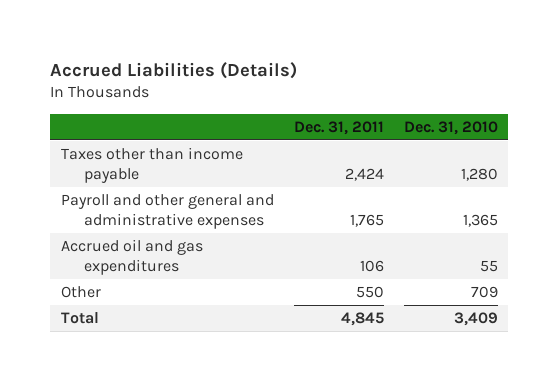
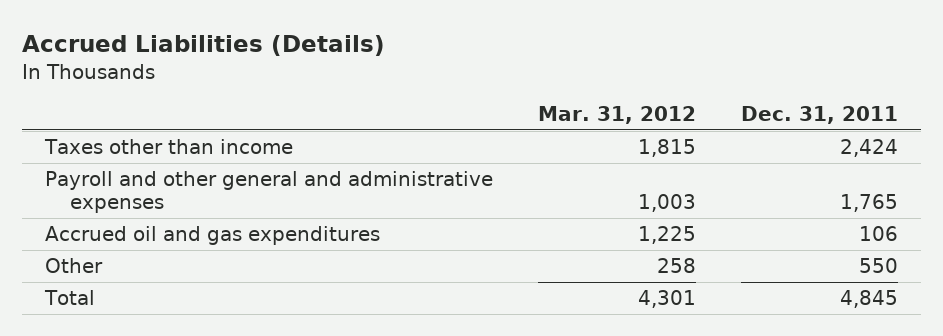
[403,120,498,135] Dec. 31, 2010 -> none
none -> [538,105,697,124] Mar. 31, 2012
[60,147,243,184] Taxes other than income payable -> [43,138,293,154] Taxes other than income

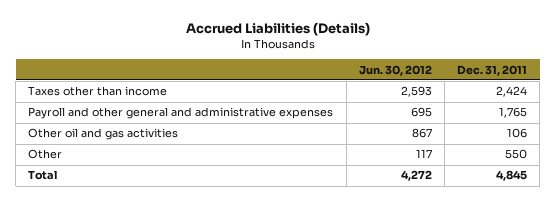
[538,105,697,124] Mar. 31, 2012 -> none
none -> [358,64,432,76] Jun. 30, 2012
[44,225,380,245] Accrued oil and gas expenditures -> [28,128,179,141] Other oil and gas activities

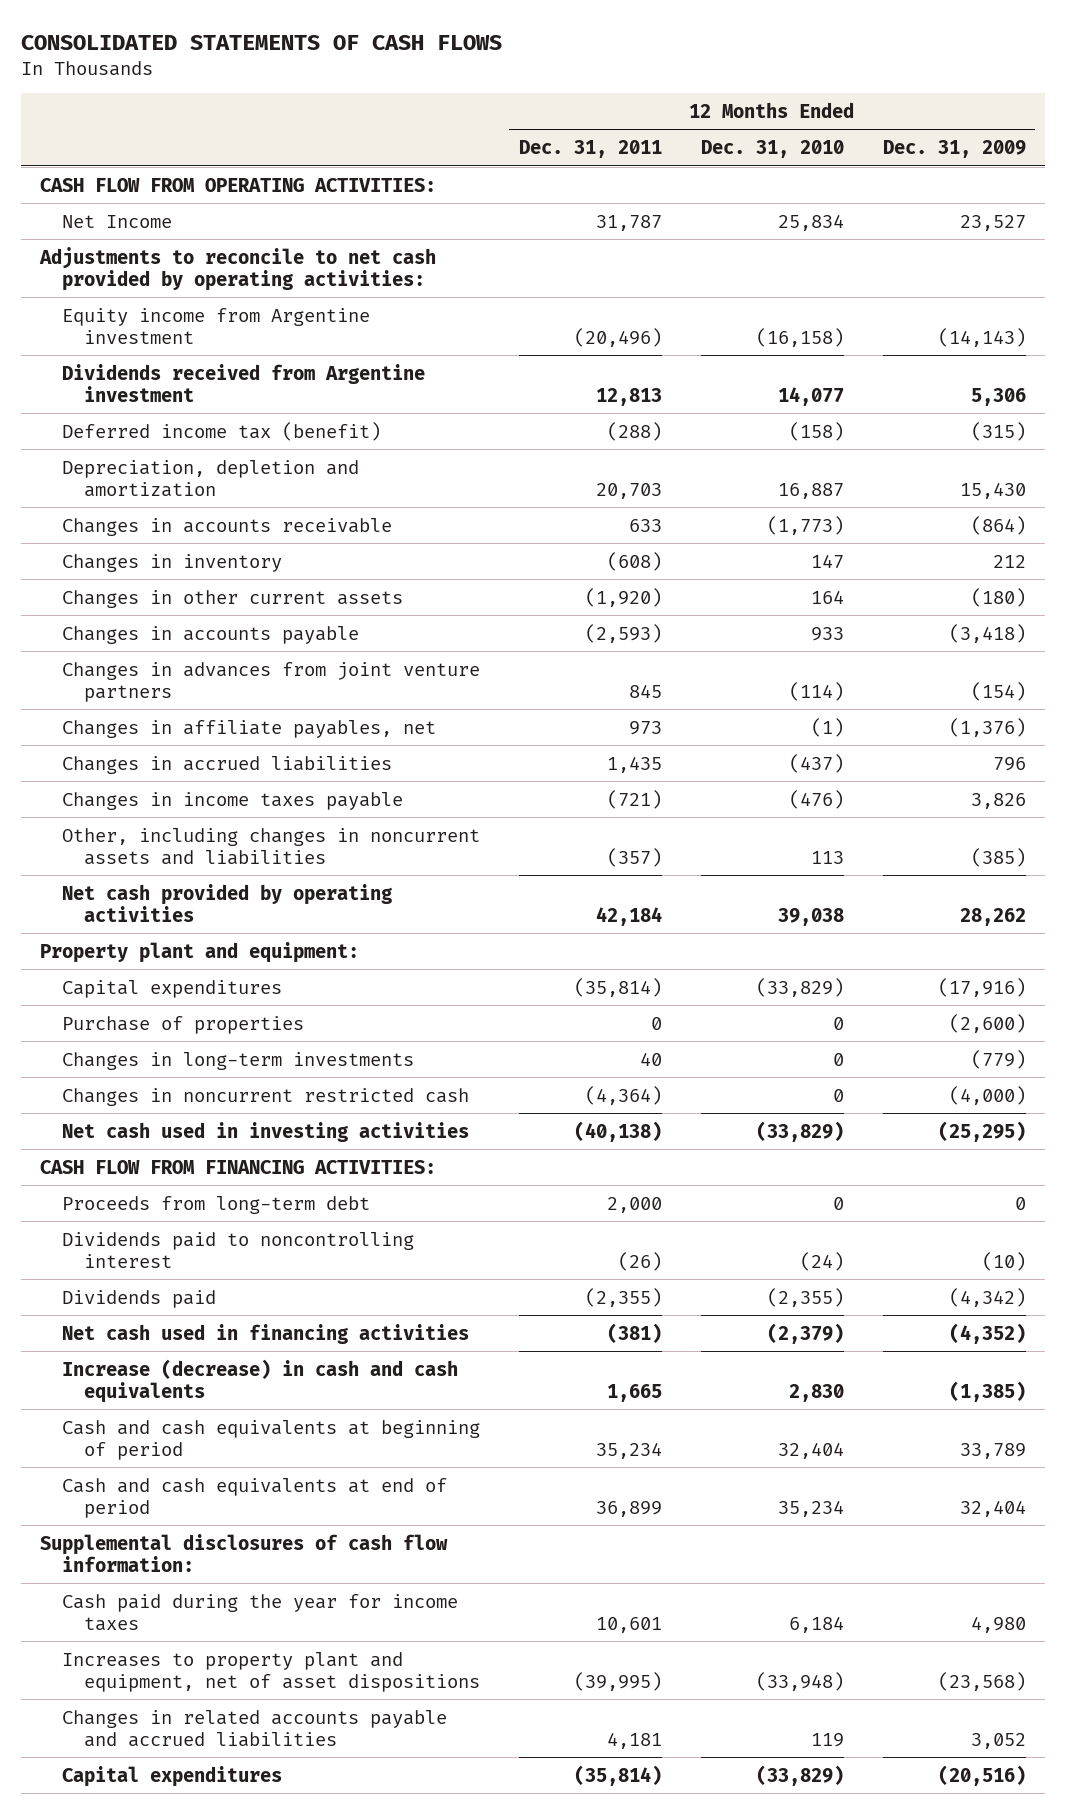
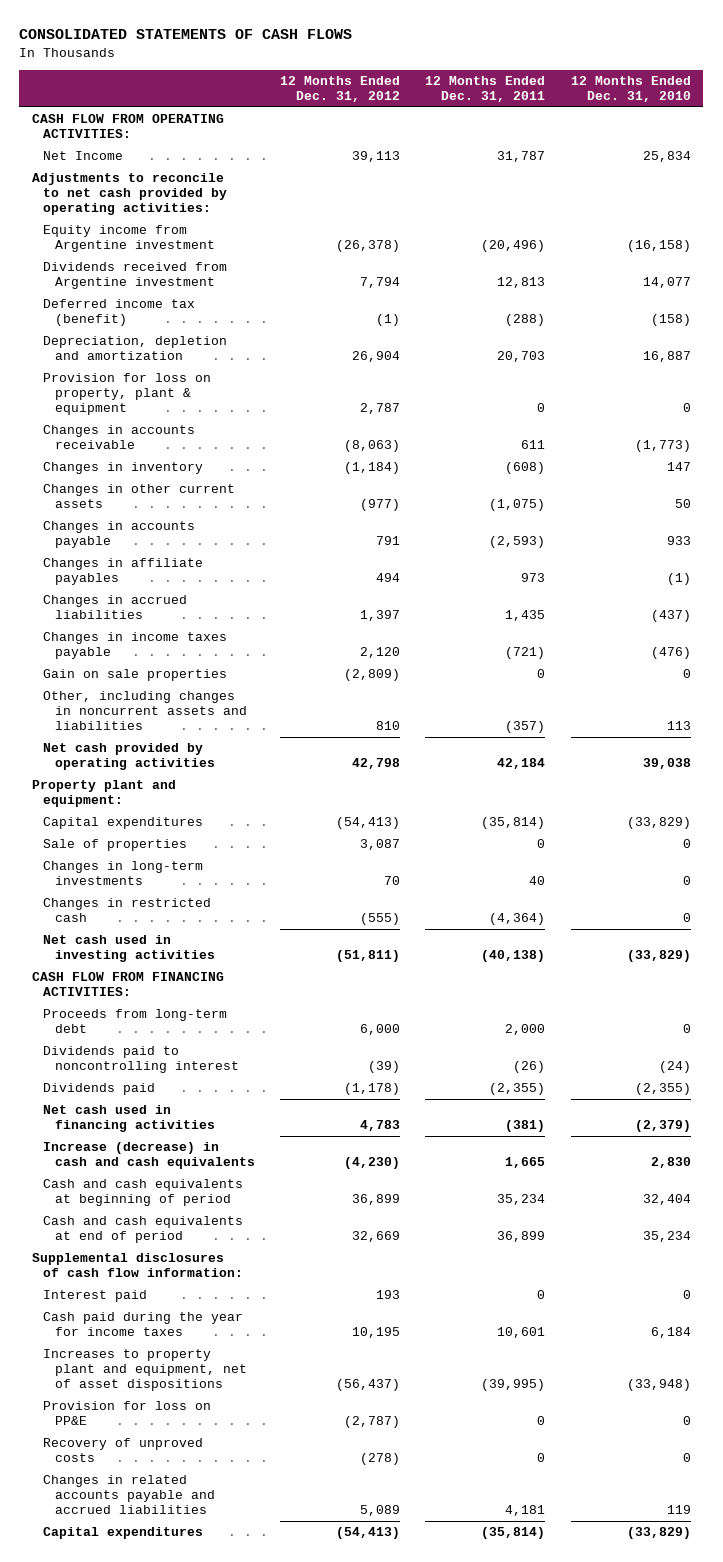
[882,139,1026,158] Dec. 31, 2009 -> none
none -> [280,75,401,102] 12 Months Ended Dec. 31, 2012
none -> [43,373,212,416] Provision for loss on property, plant & equipment
[629,518,663,532] 633 -> [521,440,546,450] 611
[585,587,663,607] (1,920) -> [489,499,546,512] (1,075)
[810,589,844,604] 164 -> [674,499,691,509] 50
[62,661,481,702] Changes in advances from joint venture partners -> none
[62,719,437,738] Changes in affiliate payables, net -> [43,558,204,586] Changes in affiliate payables
none -> [43,669,228,682] Gain on sale properties
[62,1015,305,1034] Purchase of properties -> [43,839,188,852] Sale of properties
[62,1087,470,1106] Changes in noncurrent restricted cash -> [43,898,212,923] Changes in restricted cash
none -> [43,1290,148,1303] Interest paid
none -> [43,1401,212,1426] Provision for loss on PP&E
none -> [43,1438,204,1463] Recovery of unproved costs

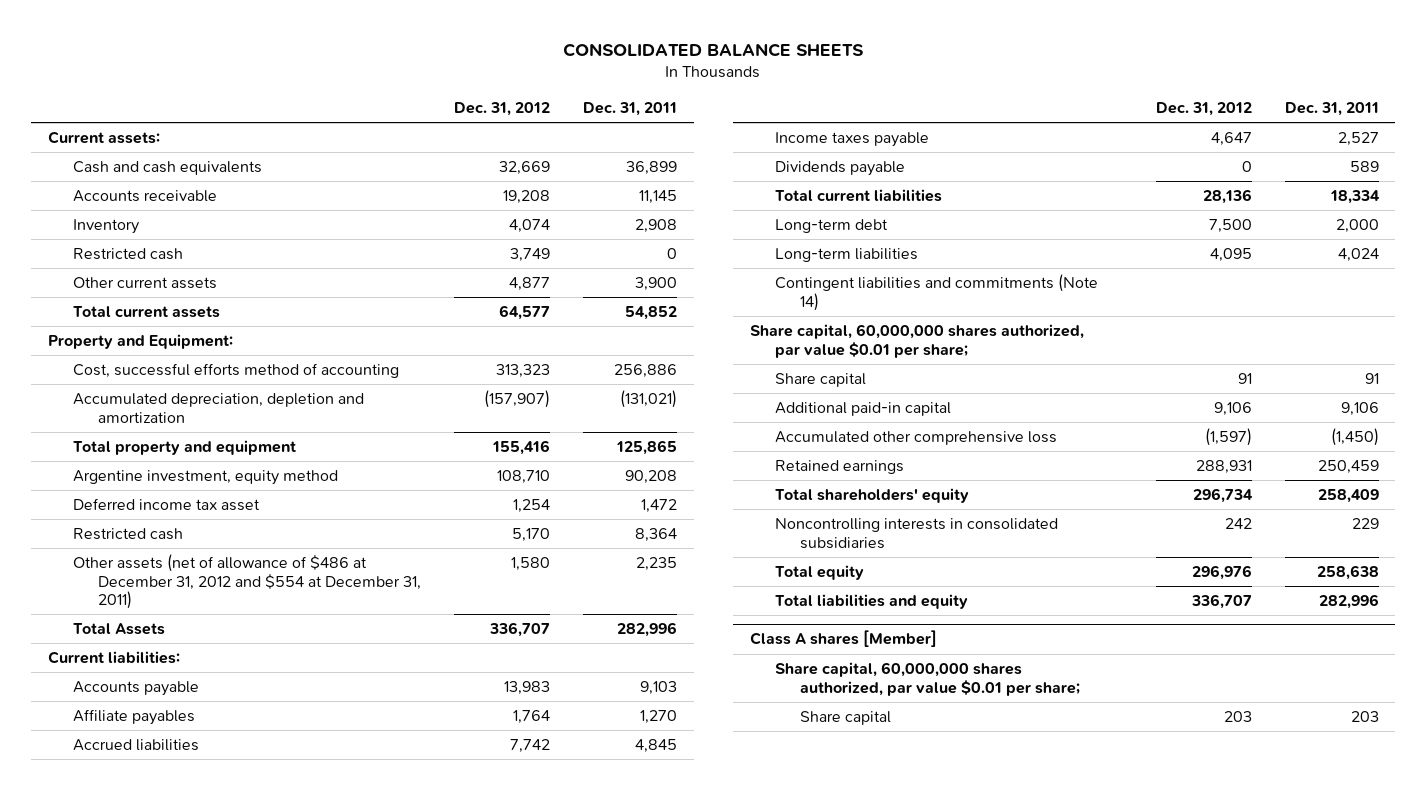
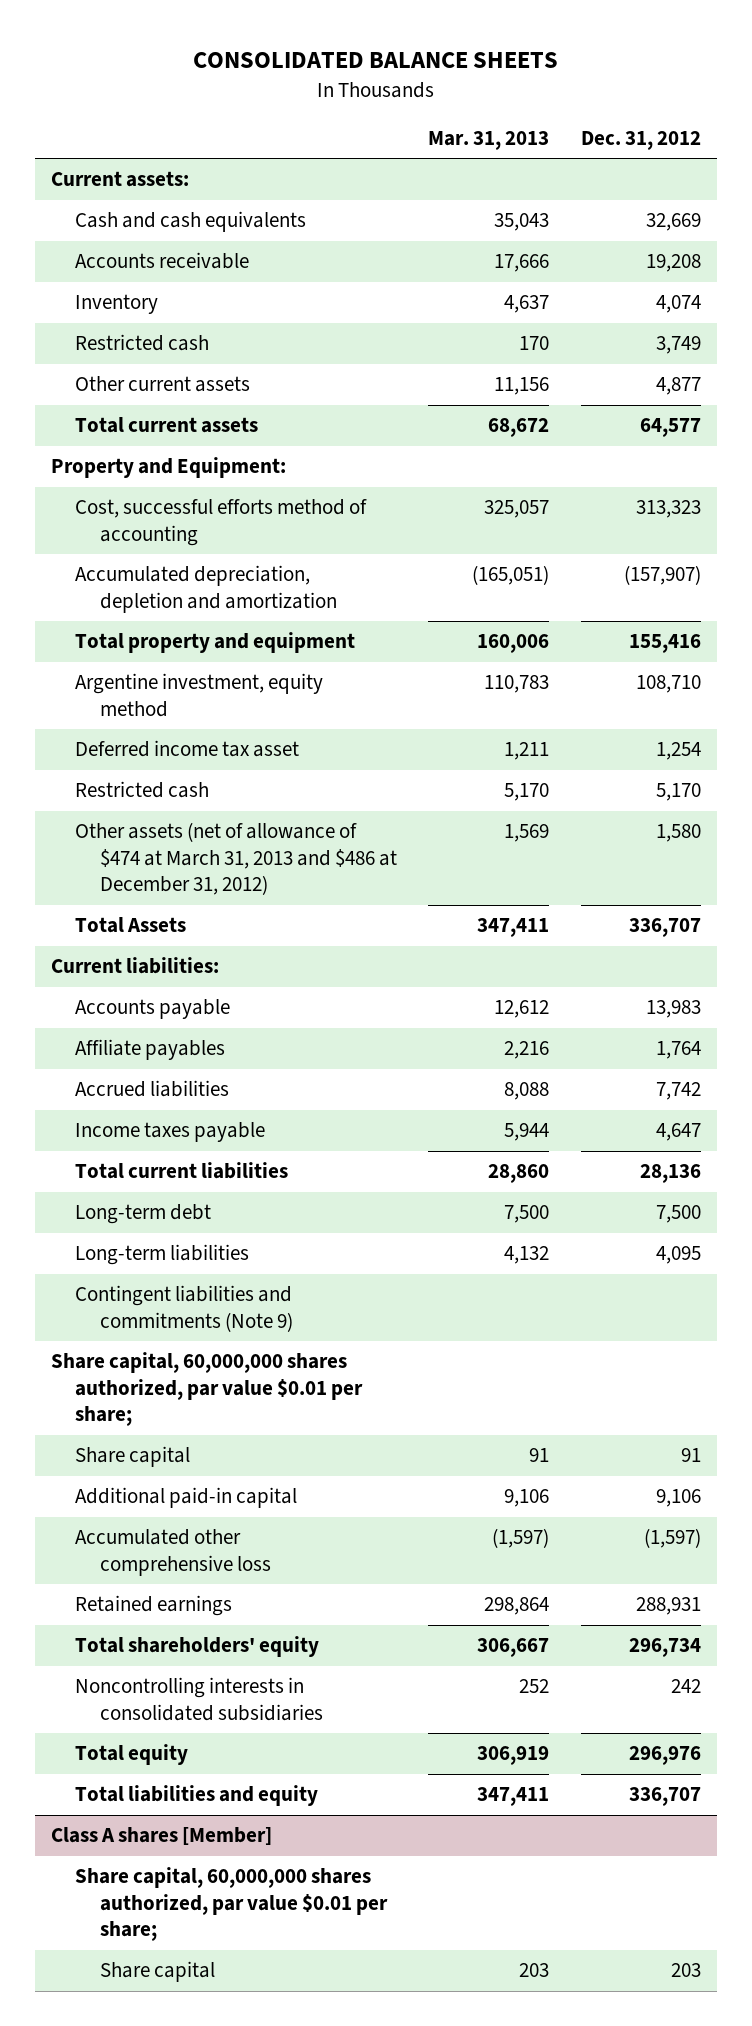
[583,102,678,117] Dec. 31, 2011 -> none
none -> [428,131,550,151] Mar. 31, 2013
[72,554,421,610] Other assets (net of allowance of $486 at December 31, 2012 and $554 at December 31, 2011) -> [75,822,397,896] Other assets (net of allowance of $474 at March 31, 2013 and $486 at December 31, 2012)
[774,161,905,177] Dividends payable -> none
[774,274,1098,311] Contingent liabilities and commitments (Note 14) -> [75,1285,293,1332] Contingent liabilities and commitments (Note 9)

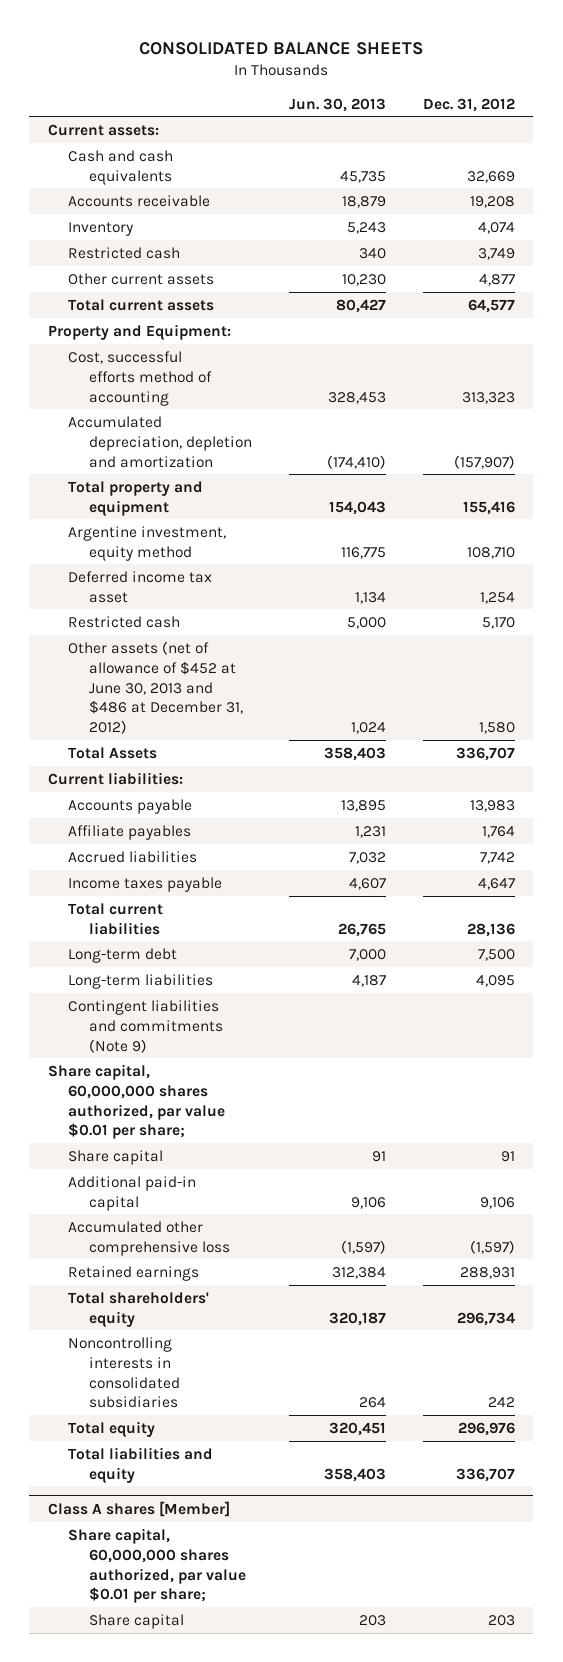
[428,131,550,151] Mar. 31, 2013 -> none
none -> [288,97,386,112] Jun. 30, 2013
[75,822,397,896] Other assets (net of allowance of $474 at March 31, 2013 and $486 at December 31, 2012) -> [68,640,243,735] Other assets (net of allowance of $452 at June 30, 2013 and $486 at December 31, 2012)

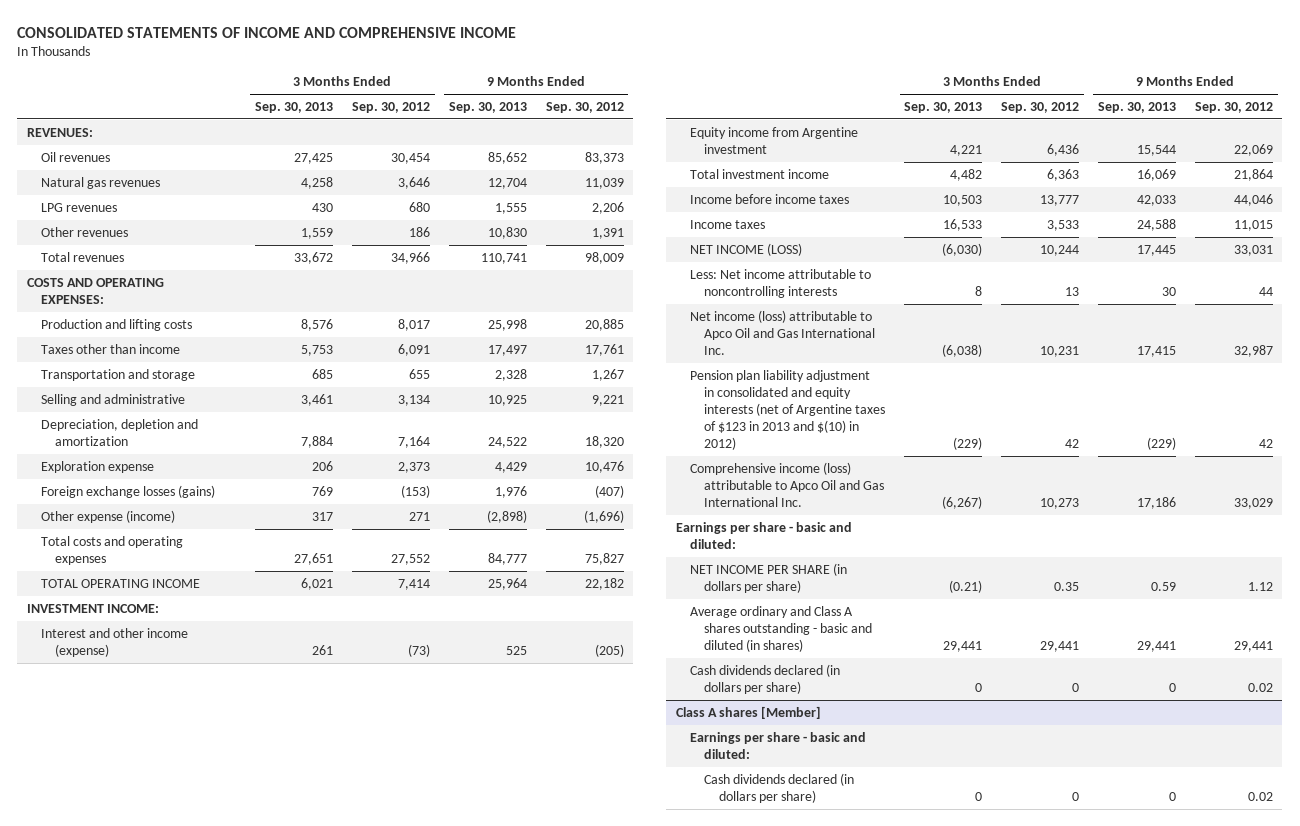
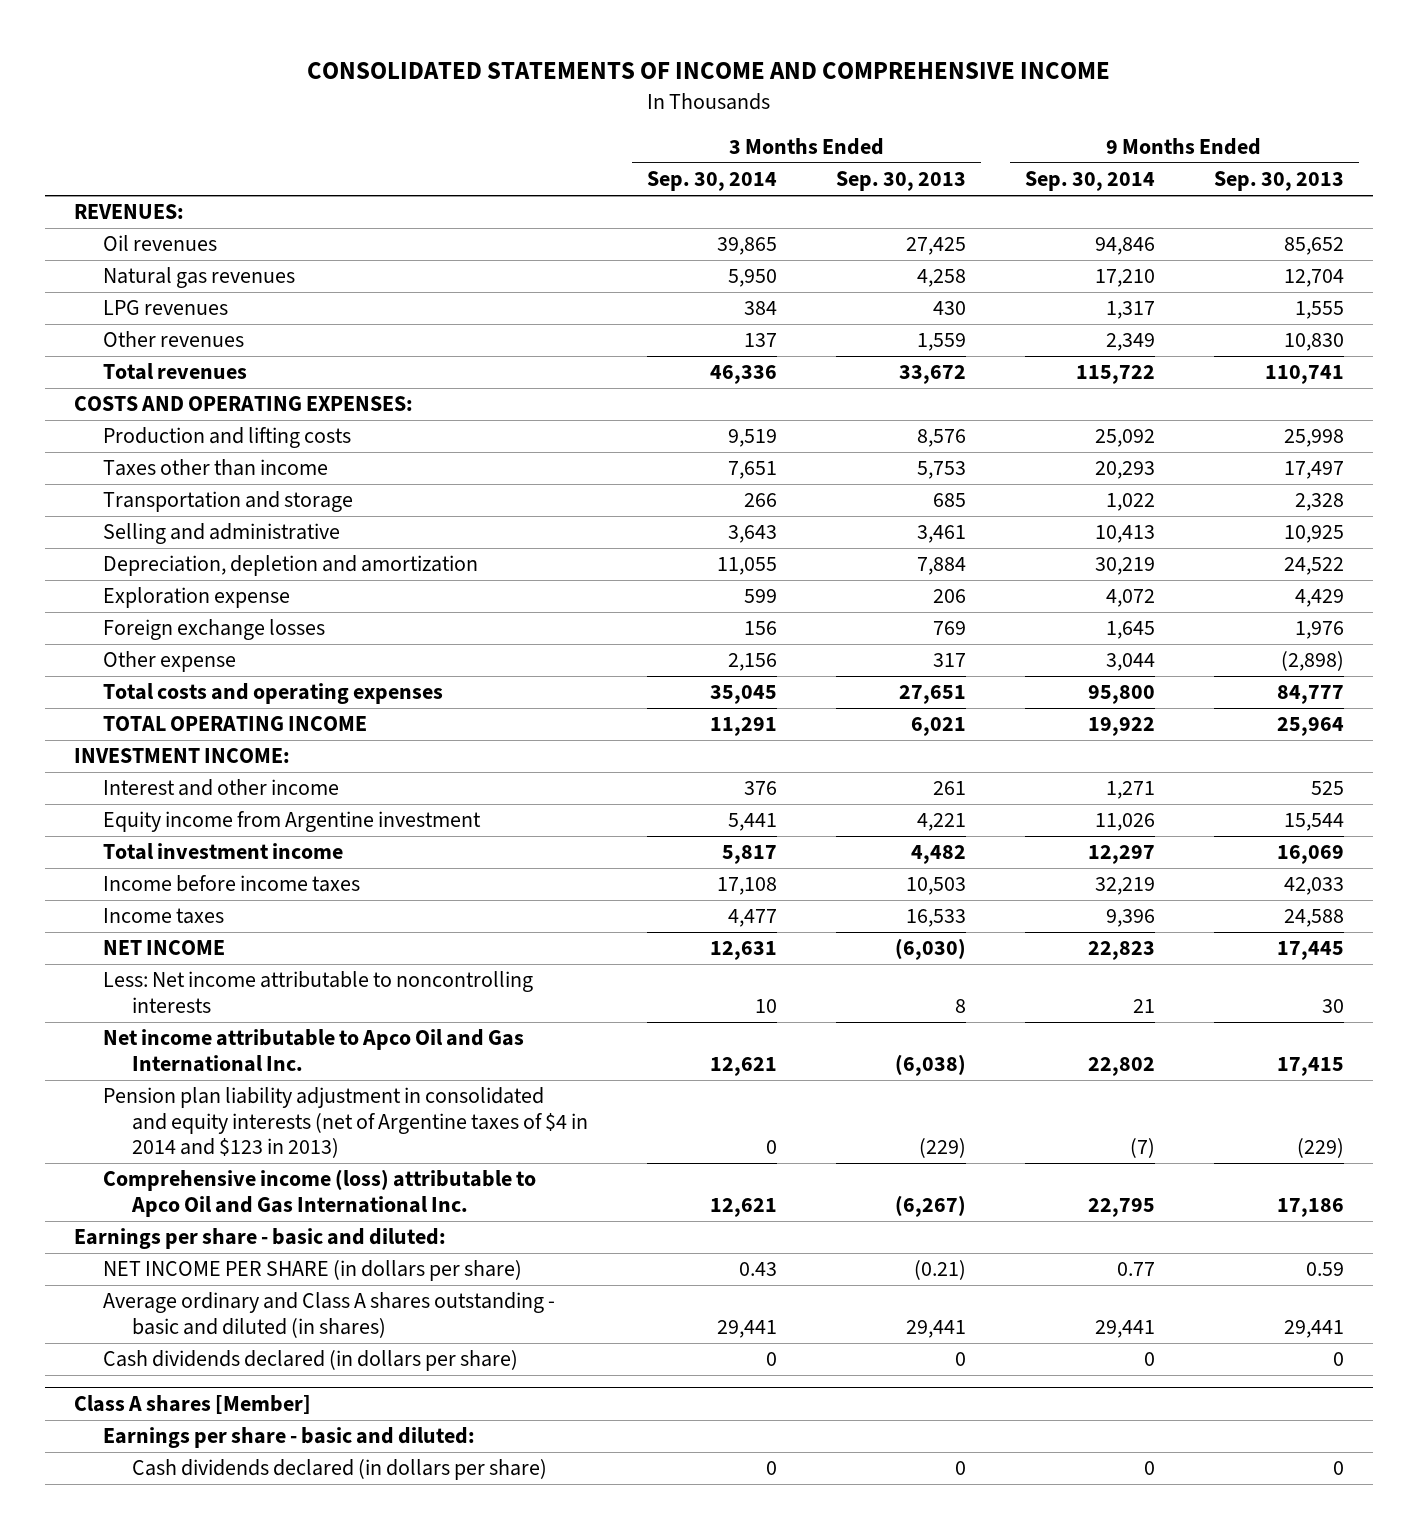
[351,101,430,113] Sep. 30, 2012 -> none
[545,101,624,113] Sep. 30, 2012 -> none
none -> [647,171,778,192] Sep. 30, 2014
none -> [1024,171,1155,192] Sep. 30, 2014
[40,484,215,498] Foreign exchange losses (gains) -> [103,619,326,641] Foreign exchange losses
[40,509,175,523] Other expense (income) -> [103,651,237,673] Other expense
[40,627,188,657] Interest and other income (expense) -> [103,779,340,797] Interest and other income
[690,242,803,256] NET INCOME (LOSS) -> [103,940,226,956] NET INCOME
[690,309,876,355] Net income (loss) attributable to Apco Oil and Gas International Inc. -> [103,1029,525,1072] Net income attributable to Apco Oil and Gas International Inc.
[690,369,886,451] Pension plan liability adjustment in consolidated and equity interests (net of Argentine taxes of $123 in 2013 and $(10) in 2012) -> [103,1087,589,1158] Pension plan liability adjustment in consolidated and equity interests (net of Argentine taxes of $4 in 2014 and $123 in 2013)

